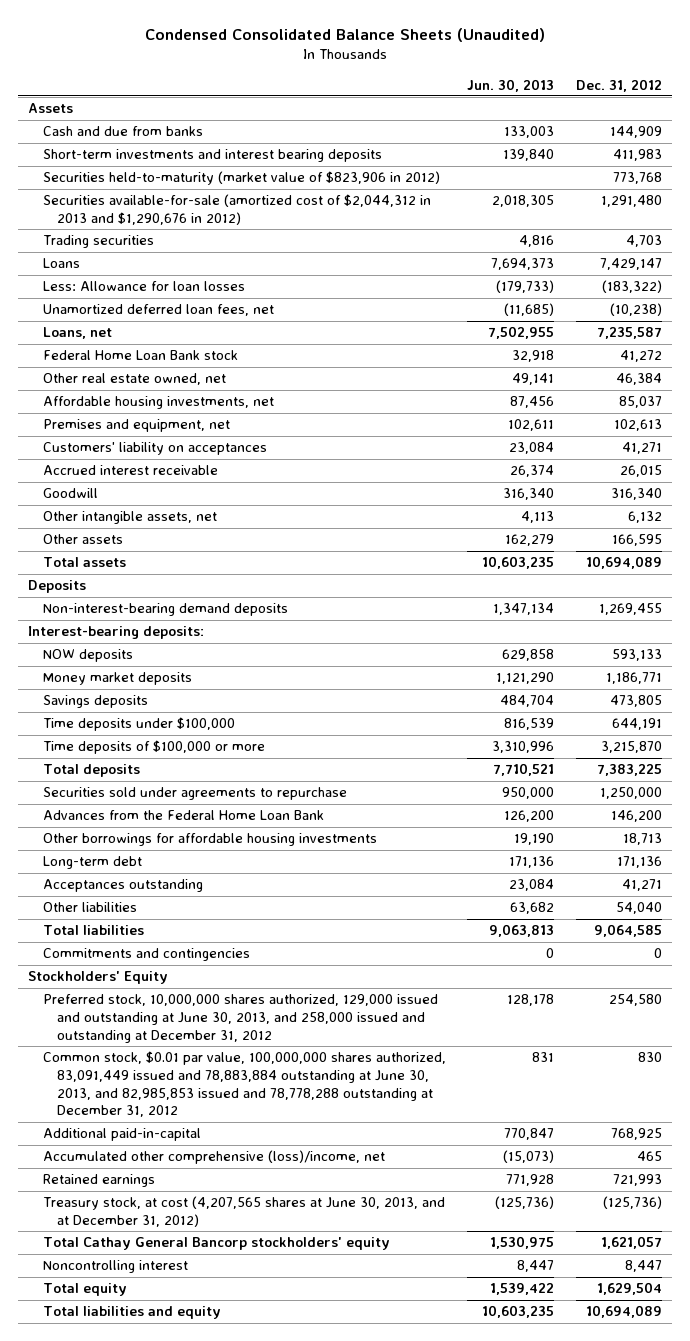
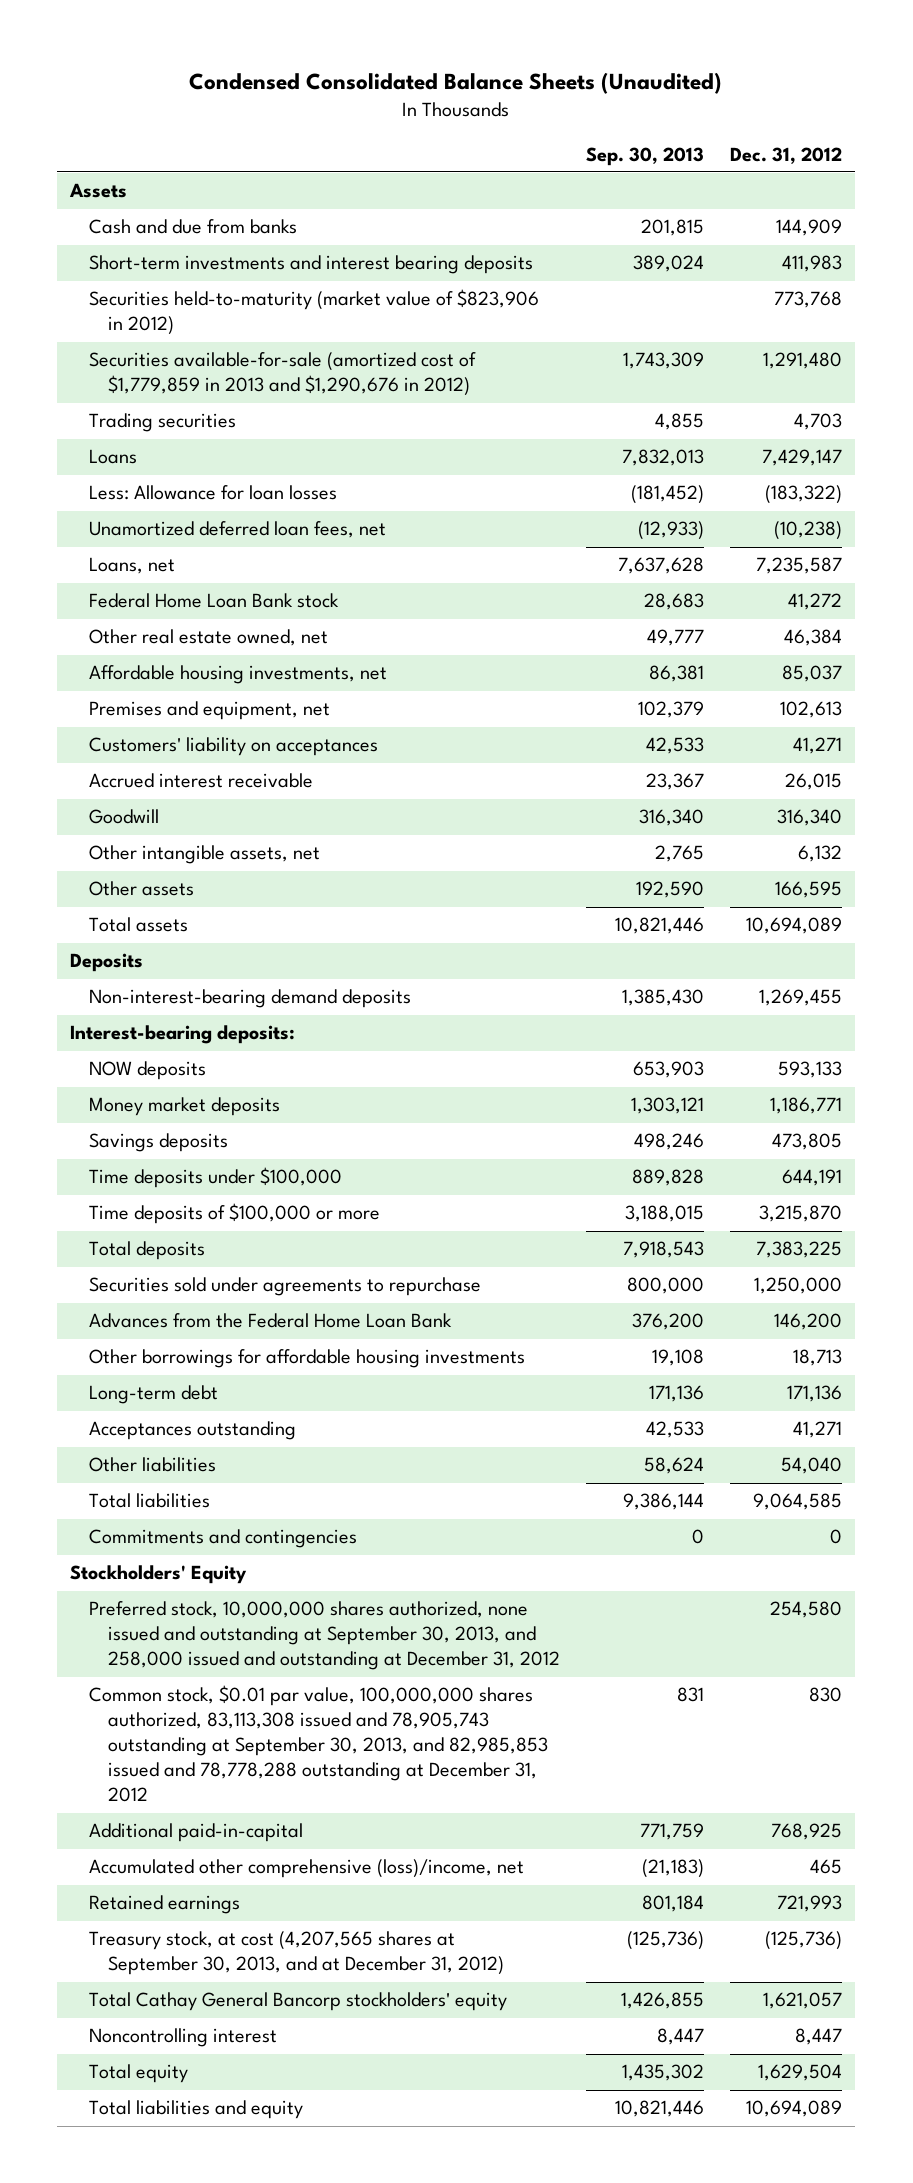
[467,78,555,92] Jun. 30, 2013 -> none
none -> [586,146,705,166] Sep. 30, 2013
[42,194,431,225] Securities available-for-sale (amortized cost of $2,044,312 in 2013 and $1,290,676 in 2012) -> [89,352,477,397] Securities available-for-sale (amortized cost of $1,779,859 in 2013 and $1,290,676 in 2012)
[42,994,438,1043] Preferred stock, 10,000,000 shares authorized, 129,000 issued and outstanding at June 30, 2013, and 258,000 issued and outstanding at December 31, 2012 -> [89,1601,561,1671] Preferred stock, 10,000,000 shares authorized, none issued and outstanding at September 30, 2013, and 258,000 issued and outstanding at December 31, 2012
[42,1051,446,1118] Common stock, $0.01 par value, 100,000,000 shares authorized, 83,091,449 issued and 78,883,884 outstanding at June 30, 2013, and 82,985,853 issued and 78,778,288 outstanding at December 31, 2012 -> [89,1685,549,1803] Common stock, $0.01 par value, 100,000,000 shares authorized, 83,113,308 issued and 78,905,743 outstanding at September 30, 2013, and 82,985,853 issued and 78,778,288 outstanding at December 31, 2012
[42,1196,445,1227] Treasury stock, at cost (4,207,565 shares at June 30, 2013, and at December 31, 2012) -> [89,1931,505,1976] Treasury stock, at cost (4,207,565 shares at September 30, 2013, and at December 31, 2012)

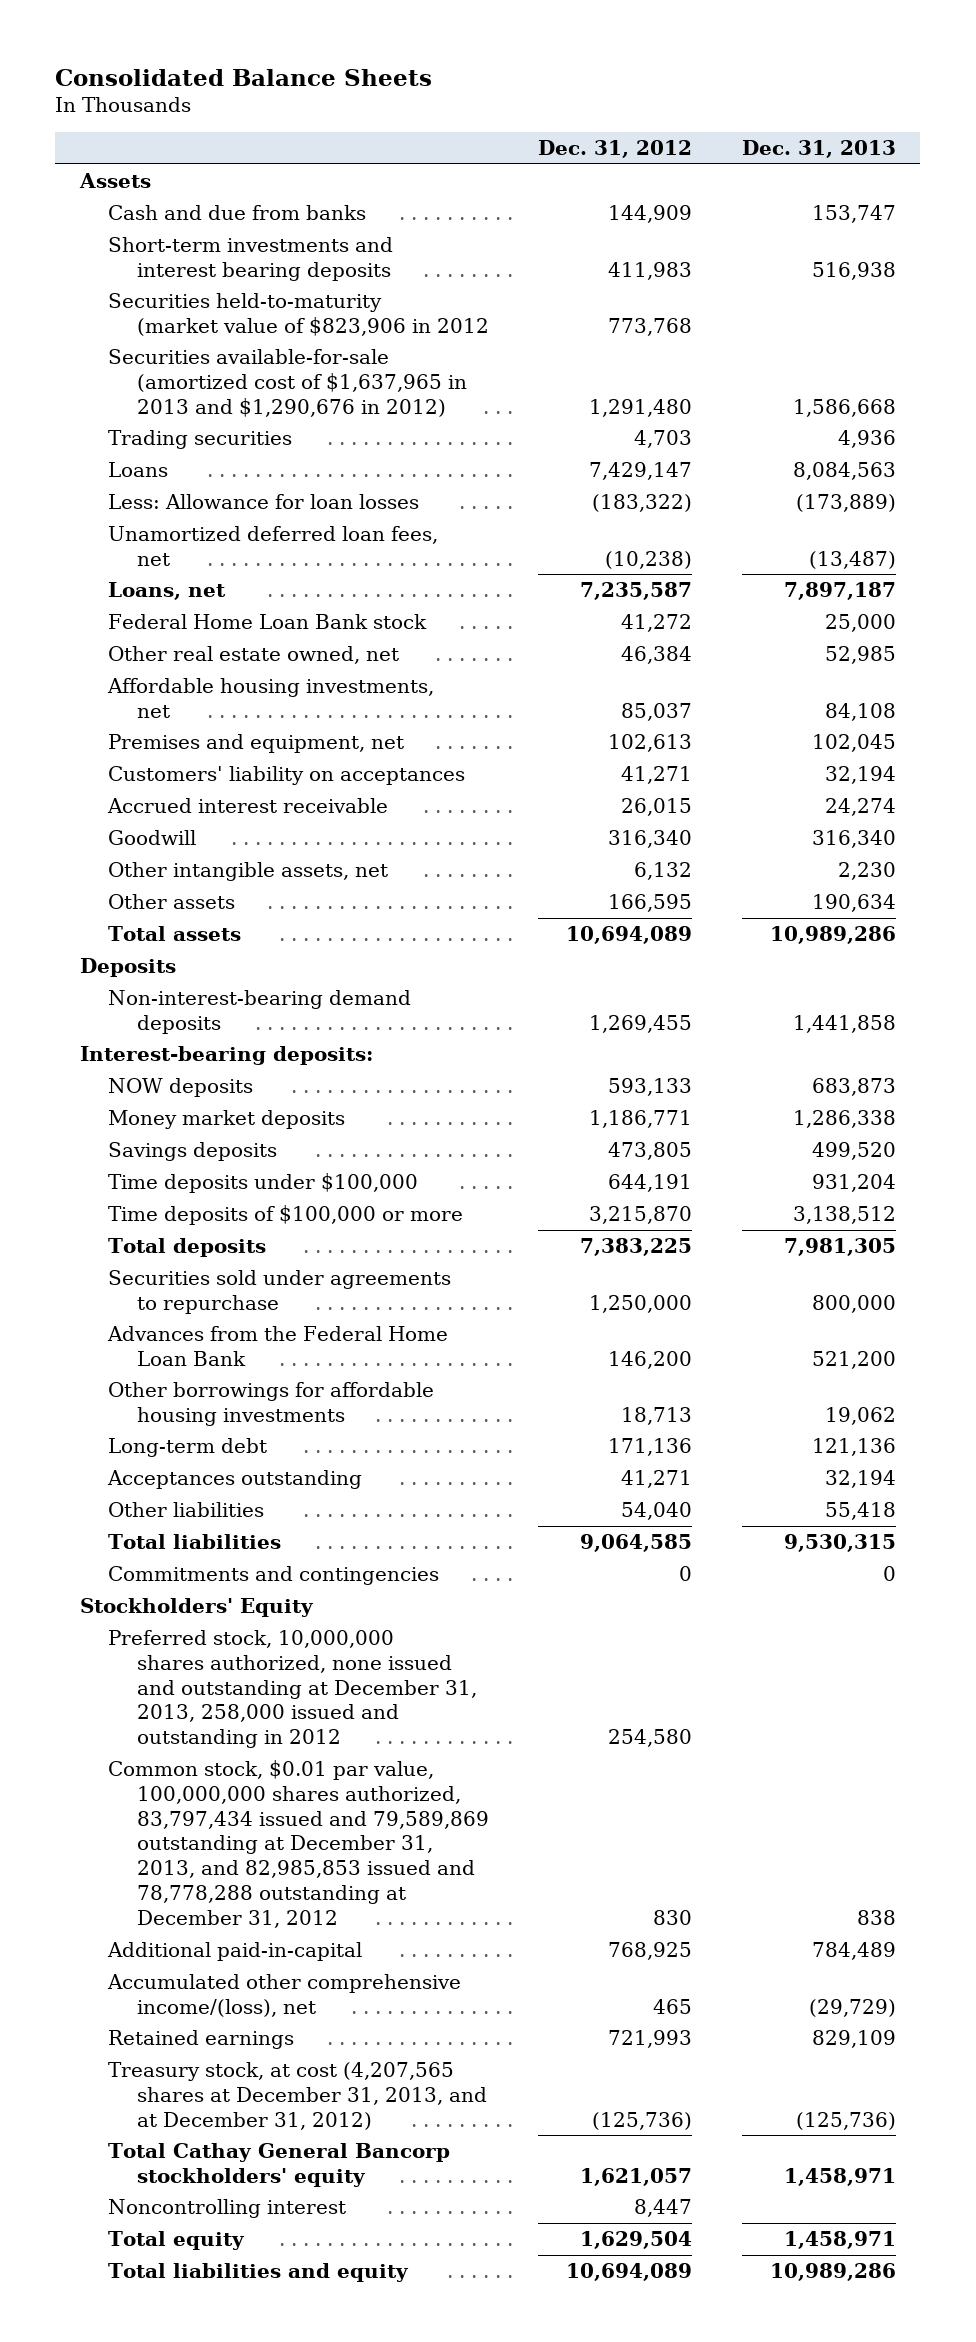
[189,71,723,94] Condensed Consolidated Balance Sheets (Unaudited) -> [55,68,433,86] Consolidated Balance Sheets
[586,146,705,166] Sep. 30, 2013 -> none
none -> [741,139,896,158] Dec. 31, 2013
[89,289,540,336] Securities held-to-maturity (market value of $823,906 in 2012) -> [108,292,489,336] Securities held-to-maturity (market value of $823,906 in 2012
[89,352,477,397] Securities available-for-sale (amortized cost of $1,779,859 in 2013 and $1,290,676 in 2012) -> [108,348,467,417] Securities available-for-sale (amortized cost of $1,637,965 in 2013 and $1,290,676 in 2012)
[89,1601,561,1671] Preferred stock, 10,000,000 shares authorized, none issued and outstanding at September 30, 2013, and 258,000 issued and outstanding at December 31, 2012 -> [108,1629,477,1749] Preferred stock, 10,000,000 shares authorized, none issued and outstanding at December 31, 2013, 258,000 issued and outstanding in 2012
[89,1685,549,1803] Common stock, $0.01 par value, 100,000,000 shares authorized, 83,113,308 issued and 78,905,743 outstanding at September 30, 2013, and 82,985,853 issued and 78,778,288 outstanding at December 31, 2012 -> [108,1759,489,1928] Common stock, $0.01 par value, 100,000,000 shares authorized, 83,797,434 issued and 79,589,869 outstanding at December 31, 2013, and 82,985,853 issued and 78,778,288 outstanding at December 31, 2012
[89,1859,525,1879] Accumulated other comprehensive (loss)/income, net -> [107,1973,462,2017] Accumulated other comprehensive income/(loss), net
[89,1931,505,1976] Treasury stock, at cost (4,207,565 shares at September 30, 2013, and at December 31, 2012) -> [108,2061,487,2130] Treasury stock, at cost (4,207,565 shares at December 31, 2013, and at December 31, 2012)

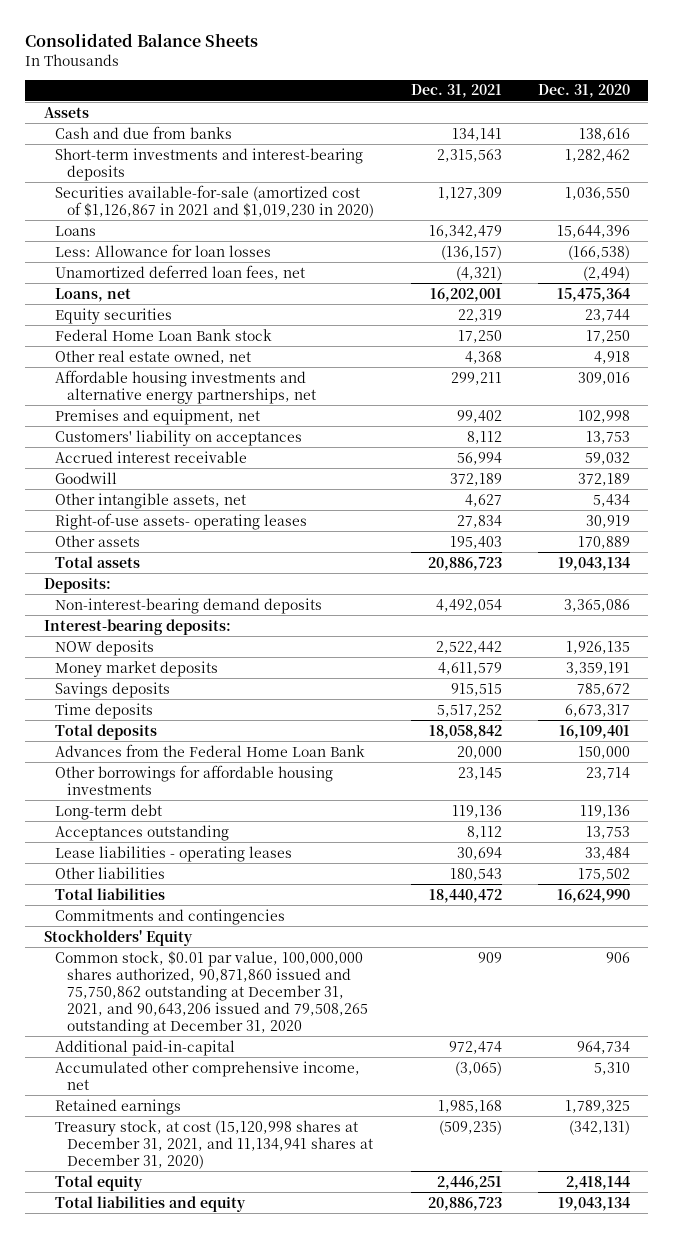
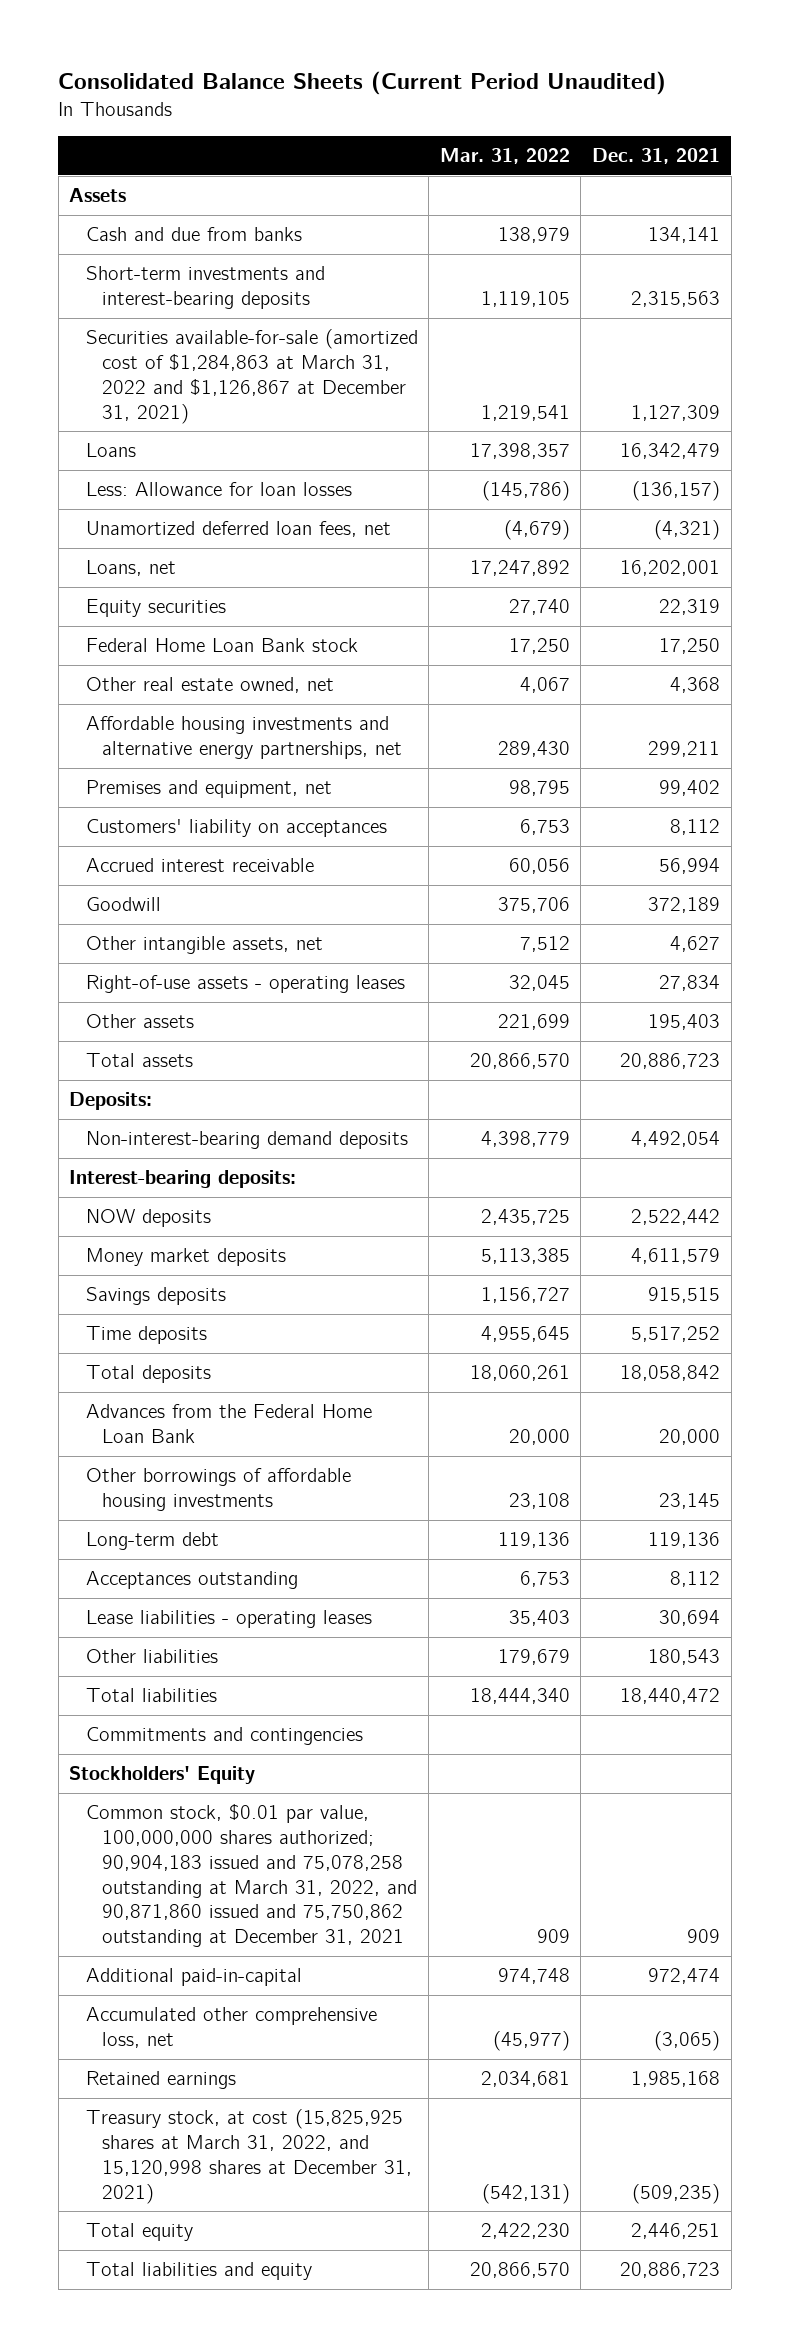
[25,32,259,47] Consolidated Balance Sheets -> [58,71,667,96] Consolidated Balance Sheets (Current Period Unaudited)
[538,84,631,99] Dec. 31, 2020 -> none
none -> [439,148,570,165] Mar. 31, 2022
[55,184,375,218] Securities available-for-sale (amortized cost of $1,126,867 in 2021 and $1,019,230 in 2020) -> [85,329,418,424] Securities available-for-sale (amortized cost of $1,284,863 at March 31, 2022 and $1,126,867 at December 31, 2021)
[55,512,308,530] Right-of-use assets- operating leases -> [85,975,405,994] Right-of-use assets - operating leases
[55,764,334,795] Other borrowings for affordable housing investments -> [85,1468,351,1512] Other borrowings of affordable housing investments
[55,950,369,1035] Common stock, $0.01 par value, 100,000,000 shares authorized, 90,871,860 issued and 75,750,862 outstanding at December 31, 2021, and 90,643,206 issued and 79,508,265 outstanding at December 31, 2020 -> [85,1804,418,1947] Common stock, $0.01 par value, 100,000,000 shares authorized; 90,904,183 issued and 75,078,258 outstanding at March 31, 2022, and 90,871,860 issued and 75,750,862 outstanding at December 31, 2021
[55,1060,361,1090] Accumulated other comprehensive income, net -> [85,2007,377,2049] Accumulated other comprehensive loss, net
[55,1119,374,1169] Treasury stock, at cost (15,120,998 shares at December 31, 2021, and 11,134,941 shares at December 31, 2020) -> [85,2109,413,2204] Treasury stock, at cost (15,825,925 shares at March 31, 2022, and 15,120,998 shares at December 31, 2021)

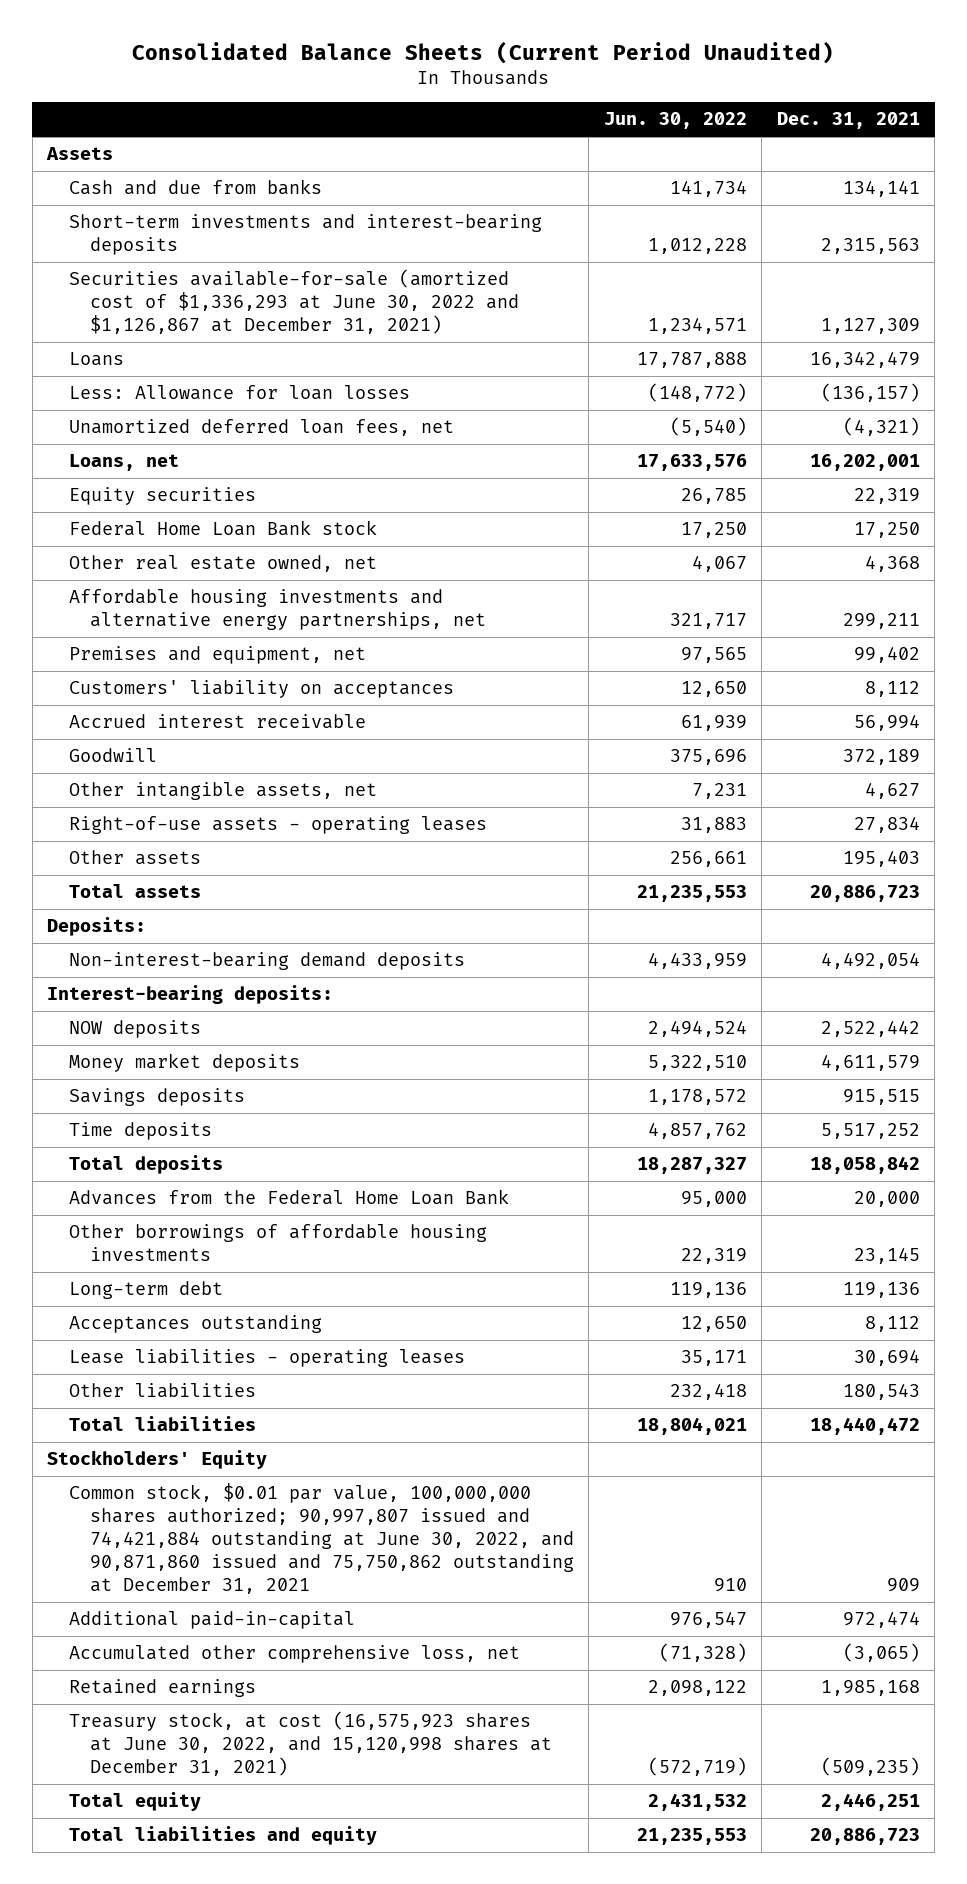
[439,148,570,165] Mar. 31, 2022 -> none
none -> [603,112,747,130] Jun. 30, 2022
[85,329,418,424] Securities available-for-sale (amortized cost of $1,284,863 at March 31, 2022 and $1,126,867 at December 31, 2021) -> [68,269,520,335] Securities available-for-sale (amortized cost of $1,336,293 at June 30, 2022 and $1,126,867 at December 31, 2021)
[85,1727,363,1746] Commitments and contingencies -> none
[85,1804,418,1947] Common stock, $0.01 par value, 100,000,000 shares authorized; 90,904,183 issued and 75,078,258 outstanding at March 31, 2022, and 90,871,860 issued and 75,750,862 outstanding at December 31, 2021 -> [68,1483,575,1595] Common stock, $0.01 par value, 100,000,000 shares authorized; 90,997,807 issued and 74,421,884 outstanding at June 30, 2022, and 90,871,860 issued and 75,750,862 outstanding at December 31, 2021
[85,2109,413,2204] Treasury stock, at cost (15,825,925 shares at March 31, 2022, and 15,120,998 shares at December 31, 2021) -> [68,1711,553,1777] Treasury stock, at cost (16,575,923 shares at June 30, 2022, and 15,120,998 shares at December 31, 2021)

